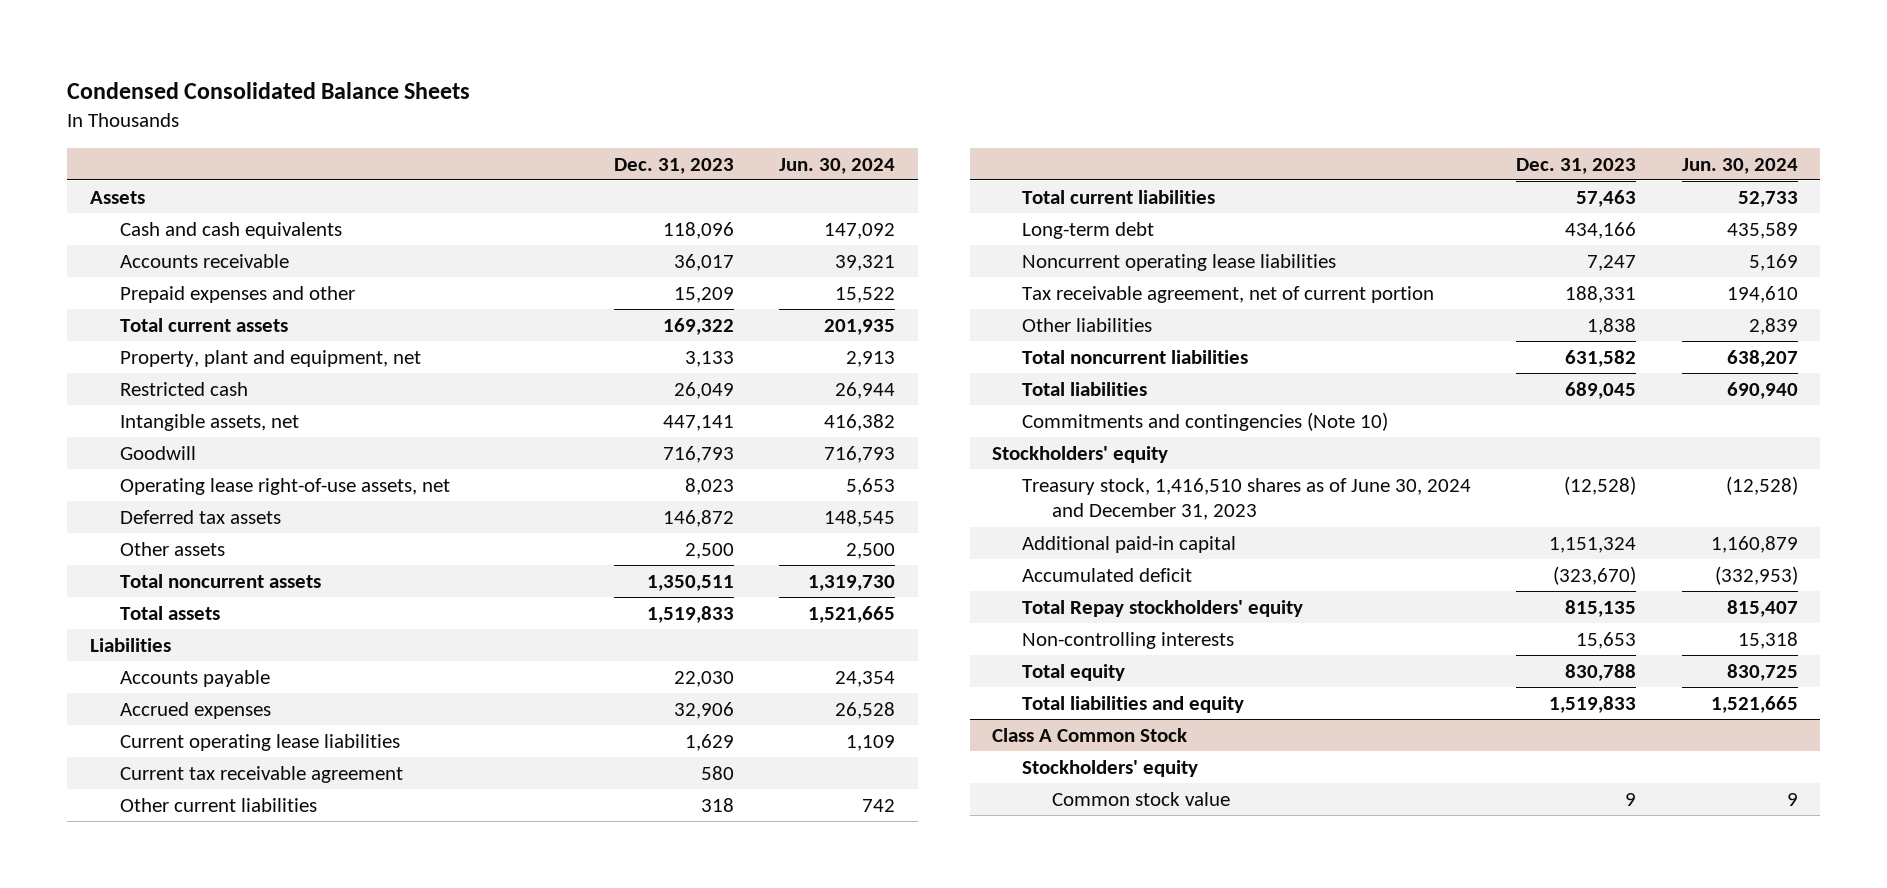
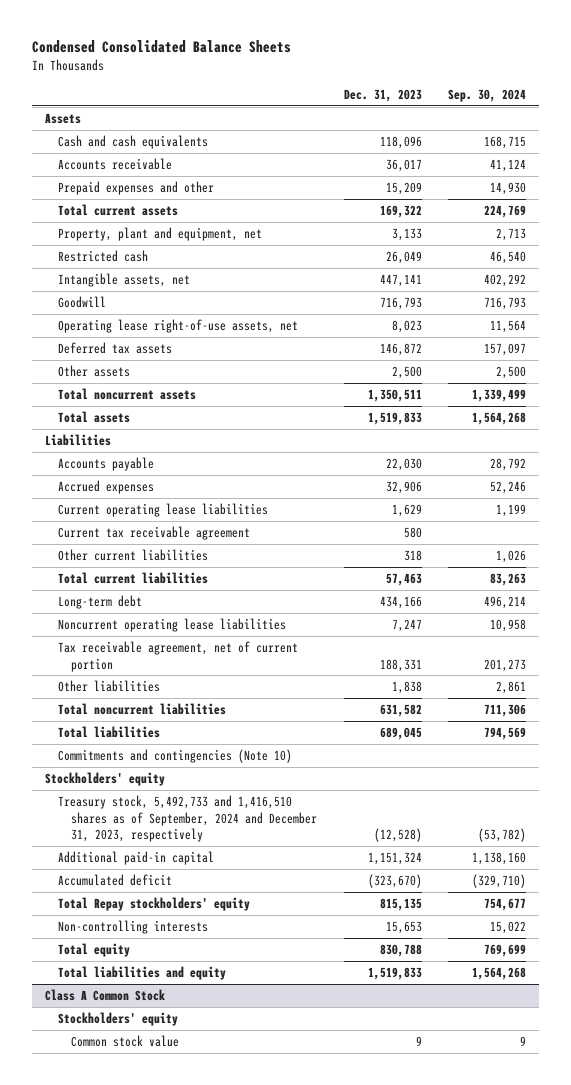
[779,157,896,174] Jun. 30, 2024 -> none
none -> [448,88,527,102] Sep. 30, 2024
[1022,477,1472,521] Treasury stock, 1,416,510 shares as of June 30, 2024 and December 31, 2023 -> [58,794,318,843] Treasury stock, 5,492,733 and 1,416,510 shares as of September, 2024 and December 31, 2023, respectively

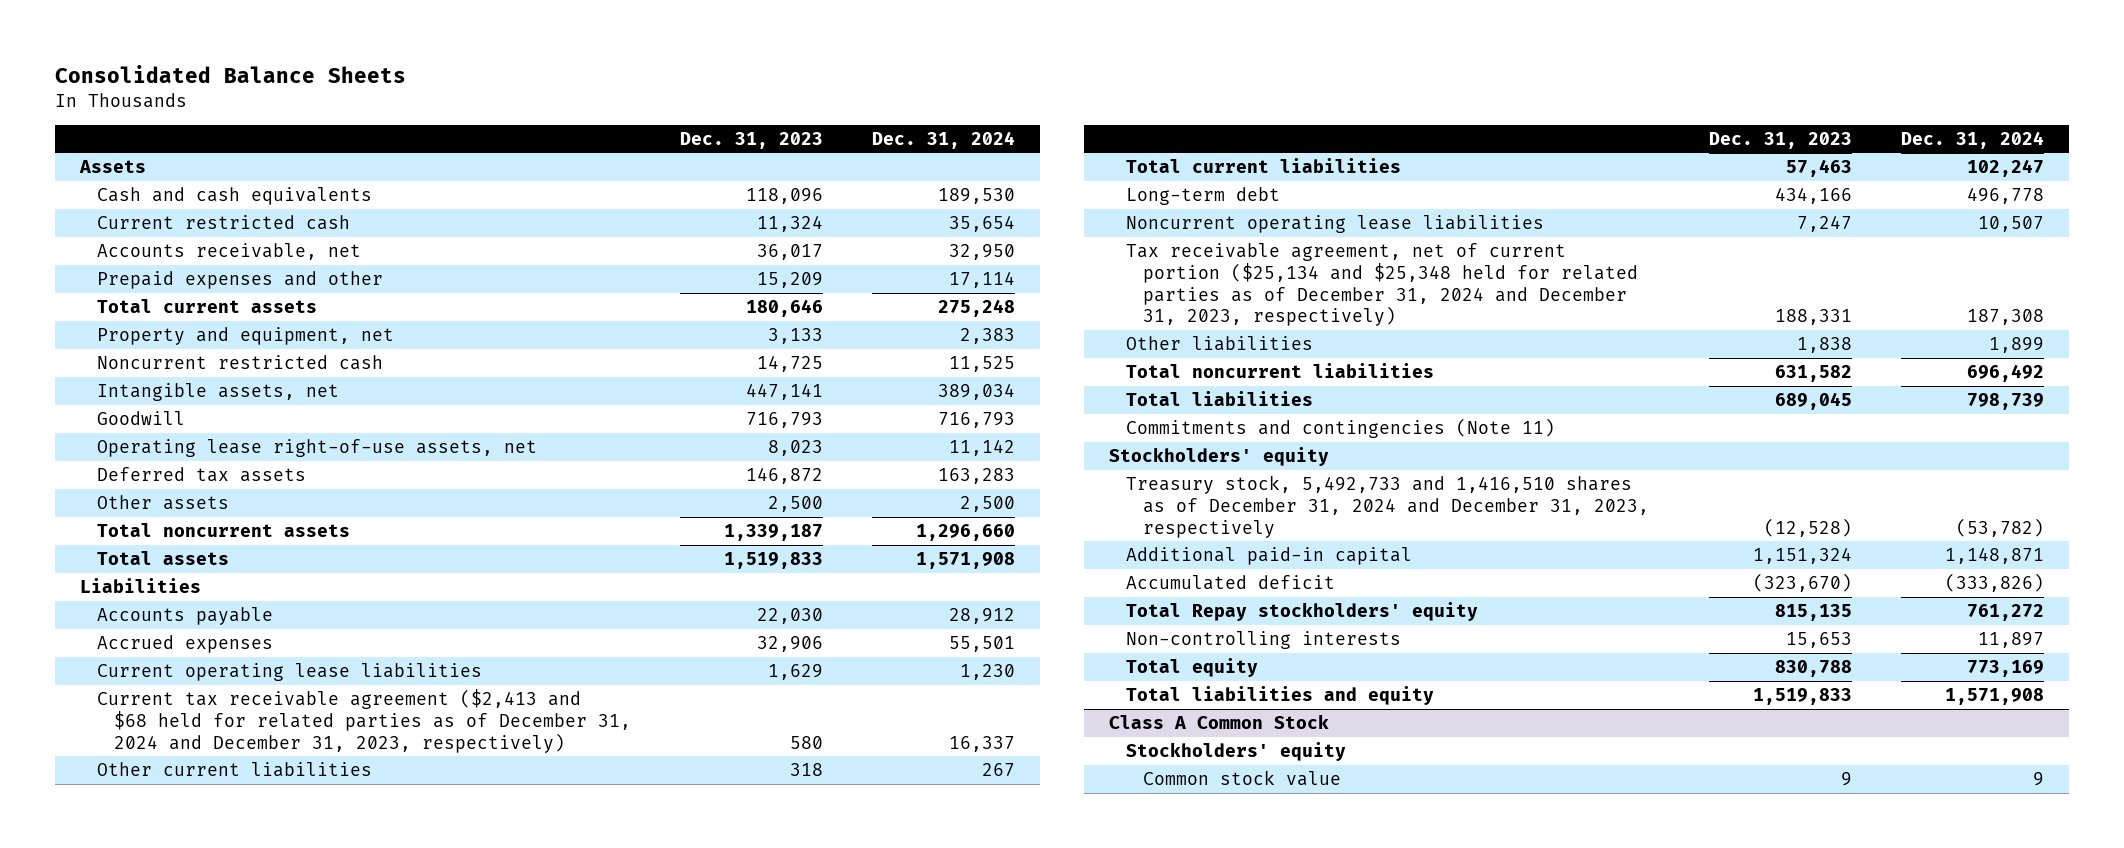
[32,40,292,54] Condensed Consolidated Balance Sheets -> [55,64,407,83] Consolidated Balance Sheets
[448,88,527,102] Sep. 30, 2024 -> none
none -> [872,130,1016,149] Dec. 31, 2024
none -> [96,215,350,231] Current restricted cash
[58,157,173,170] Accounts receivable -> [96,243,361,261] Accounts receivable, net
[379,204,422,218] 169,322 -> [746,299,824,318] 180,646
[58,226,263,241] Property, plant and equipment, net -> [96,327,394,346] Property and equipment, net
[58,249,149,262] Restricted cash -> [96,355,383,371] Noncurrent restricted cash
[385,250,422,264] 26,049 -> [757,355,824,373] 14,725
[367,388,422,402] 1,350,511 -> [724,524,824,542] 1,339,187
[58,525,251,540] Current tax receivable agreement -> [96,689,631,753] Current tax receivable agreement ($2,413 and $68 held for related parties as of December 31, 2024 and December 31, 2023, respectively)
[58,640,299,672] Tax receivable agreement, net of current portion -> [1125,243,1638,327] Tax receivable agreement, net of current portion ($25,134 and $25,348 held for related parties as of December 31, 2024 and December 31, 2023, respectively)
[58,748,293,763] Commitments and contingencies (Note 10) -> [1125,418,1555,439] Commitments and contingencies (Note 11)
[58,794,318,843] Treasury stock, 5,492,733 and 1,416,510 shares as of September, 2024 and December 31, 2023, respectively -> [1125,475,1649,538] Treasury stock, 5,492,733 and 1,416,510 shares as of December 31, 2024 and December 31, 2023, respectively

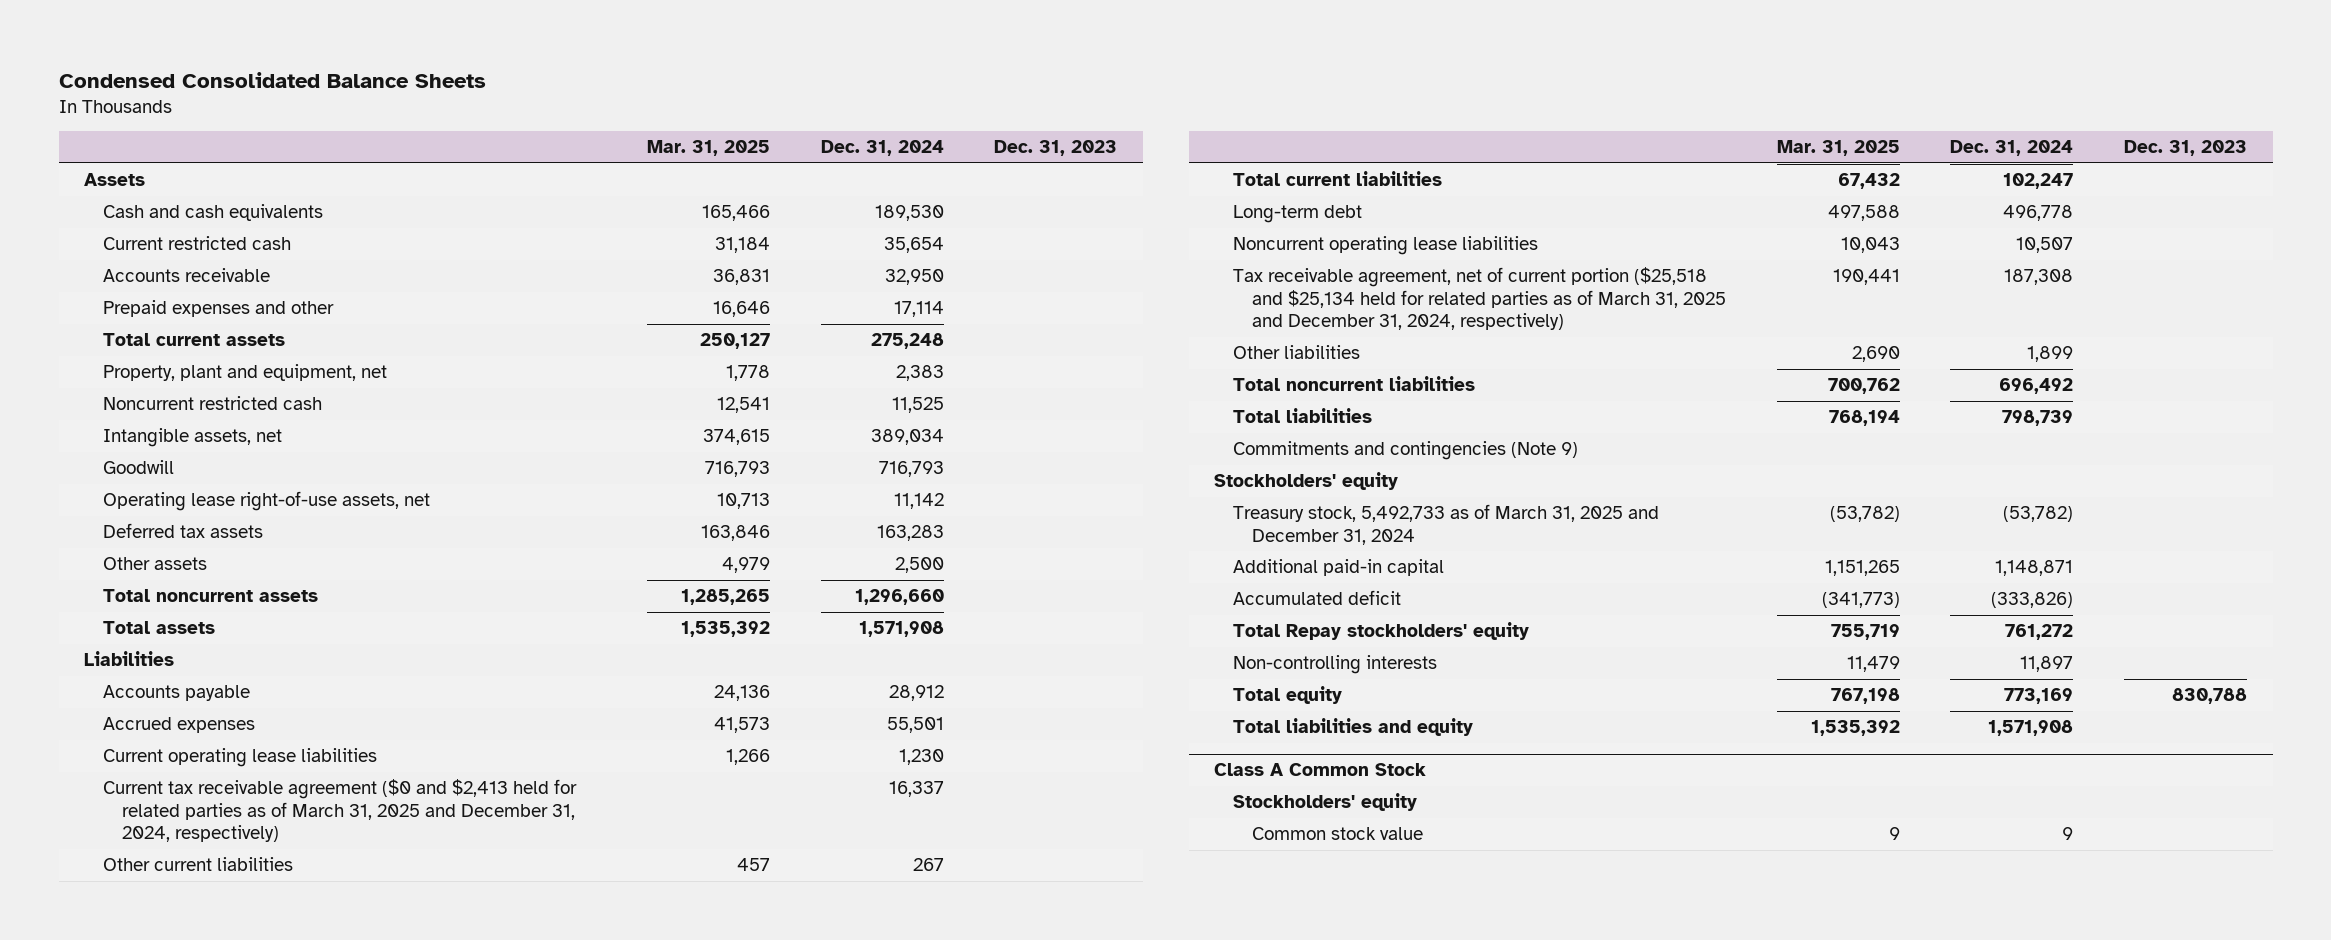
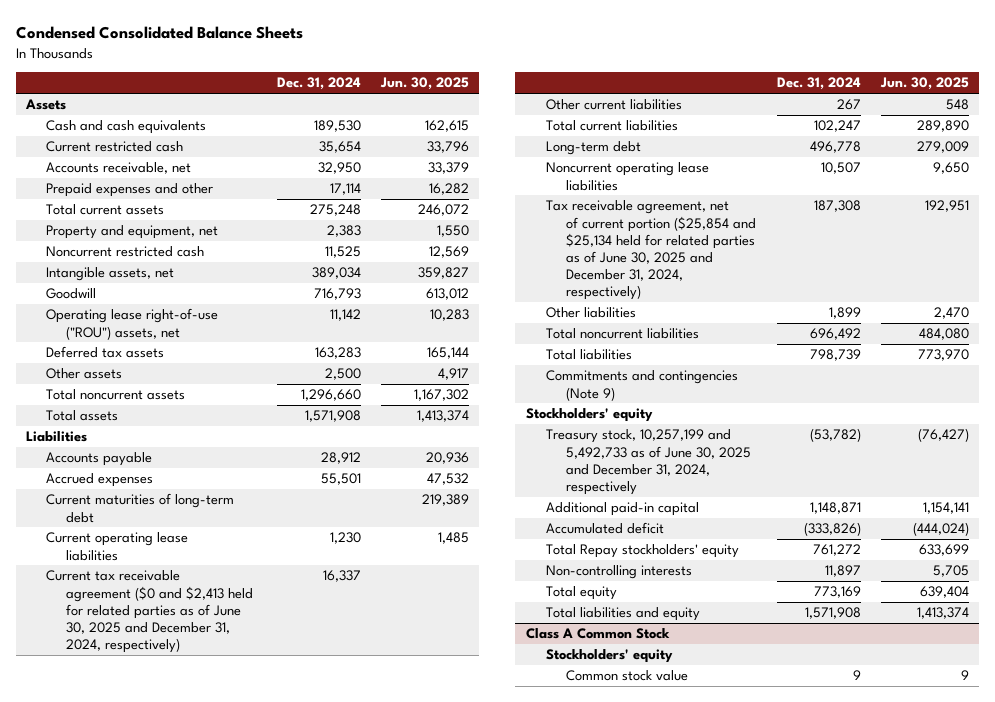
[646,140,770,157] Mar. 31, 2025 -> none
[994,140,1118,157] Dec. 31, 2023 -> none
none -> [380,77,470,91] Jun. 30, 2025
[103,268,271,283] Accounts receivable -> [46,162,192,175] Accounts receivable, net
[103,364,388,382] Property, plant and equipment, net -> [46,225,219,240] Property and equipment, net
[103,491,431,512] Operating lease right-of-use assets, net -> [46,308,219,340] Operating lease right-of-use ("ROU") assets, net
none -> [46,493,235,523] Current maturities of long-term debt
[103,779,578,843] Current tax receivable agreement ($0 and $2,413 held for related parties as of March 31, 2025 and December 31, 2024, respectively) -> [46,570,254,654] Current tax receivable agreement ($0 and $2,413 held for related parties as of June 30, 2025 and December 31, 2024, respectively)
[1233,267,1726,331] Tax receivable agreement, net of current portion ($25,518 and $25,134 held for related parties as of March 31, 2025 and December 31, 2024, respectively) -> [545,200,757,301] Tax receivable agreement, net of current portion ($25,854 and $25,134 held for related parties as of June 30, 2025 and December 31, 2024, respectively)
[1233,504,1660,545] Treasury stock, 5,492,733 as of March 31, 2025 and December 31, 2024 -> [545,429,752,495] Treasury stock, 10,257,199 and 5,492,733 as of June 30, 2025 and December 31, 2024, respectively

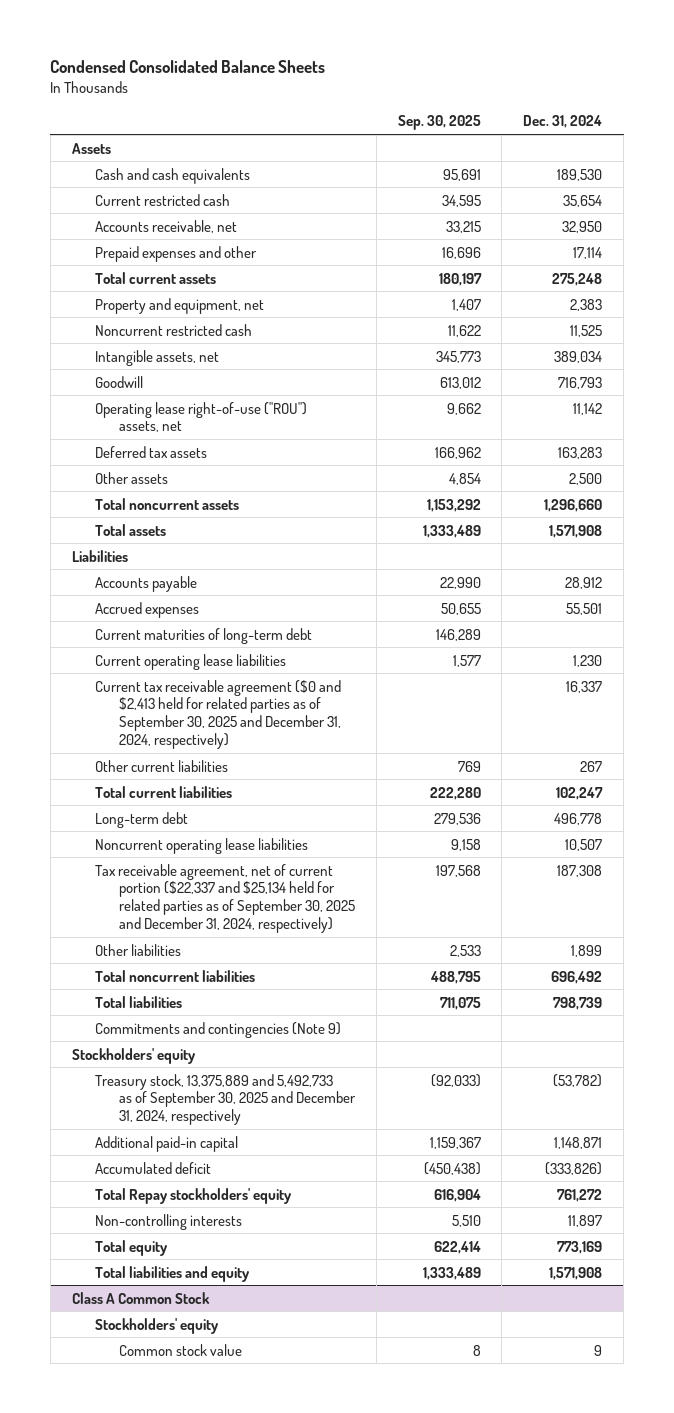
[380,77,470,91] Jun. 30, 2025 -> none
none -> [397,115,481,131] Sep. 30, 2025
[46,570,254,654] Current tax receivable agreement ($0 and $2,413 held for related parties as of June 30, 2025 and December 31, 2024, respectively) -> [95,679,342,750] Current tax receivable agreement ($0 and $2,413 held for related parties as of September 30, 2025 and December 31, 2024, respectively)
[545,200,757,301] Tax receivable agreement, net of current portion ($25,854 and $25,134 held for related parties as of June 30, 2025 and December 31, 2024, respectively) -> [95,863,355,934] Tax receivable agreement, net of current portion ($22,337 and $25,134 held for related parties as of September 30, 2025 and December 31, 2024, respectively)
[545,429,752,495] Treasury stock, 10,257,199 and 5,492,733 as of June 30, 2025 and December 31, 2024, respectively -> [95,1073,356,1126] Treasury stock, 13,375,889 and 5,492,733 as of September 30, 2025 and December 31, 2024, respectively

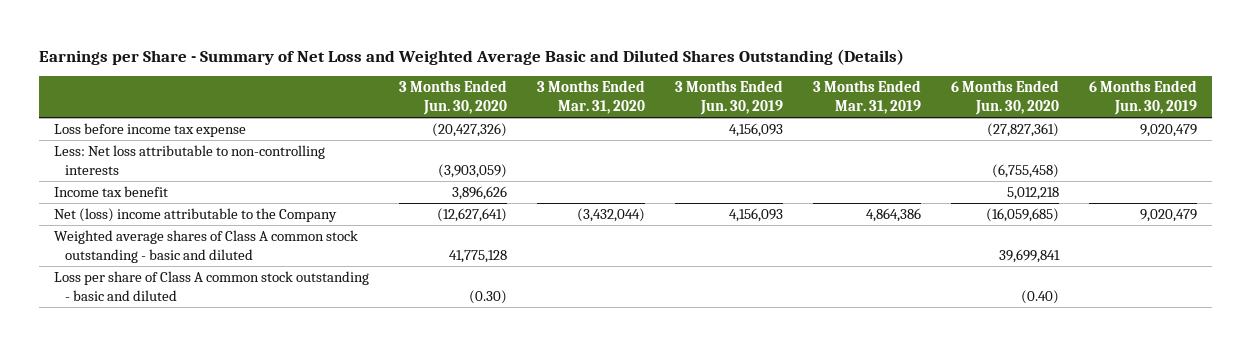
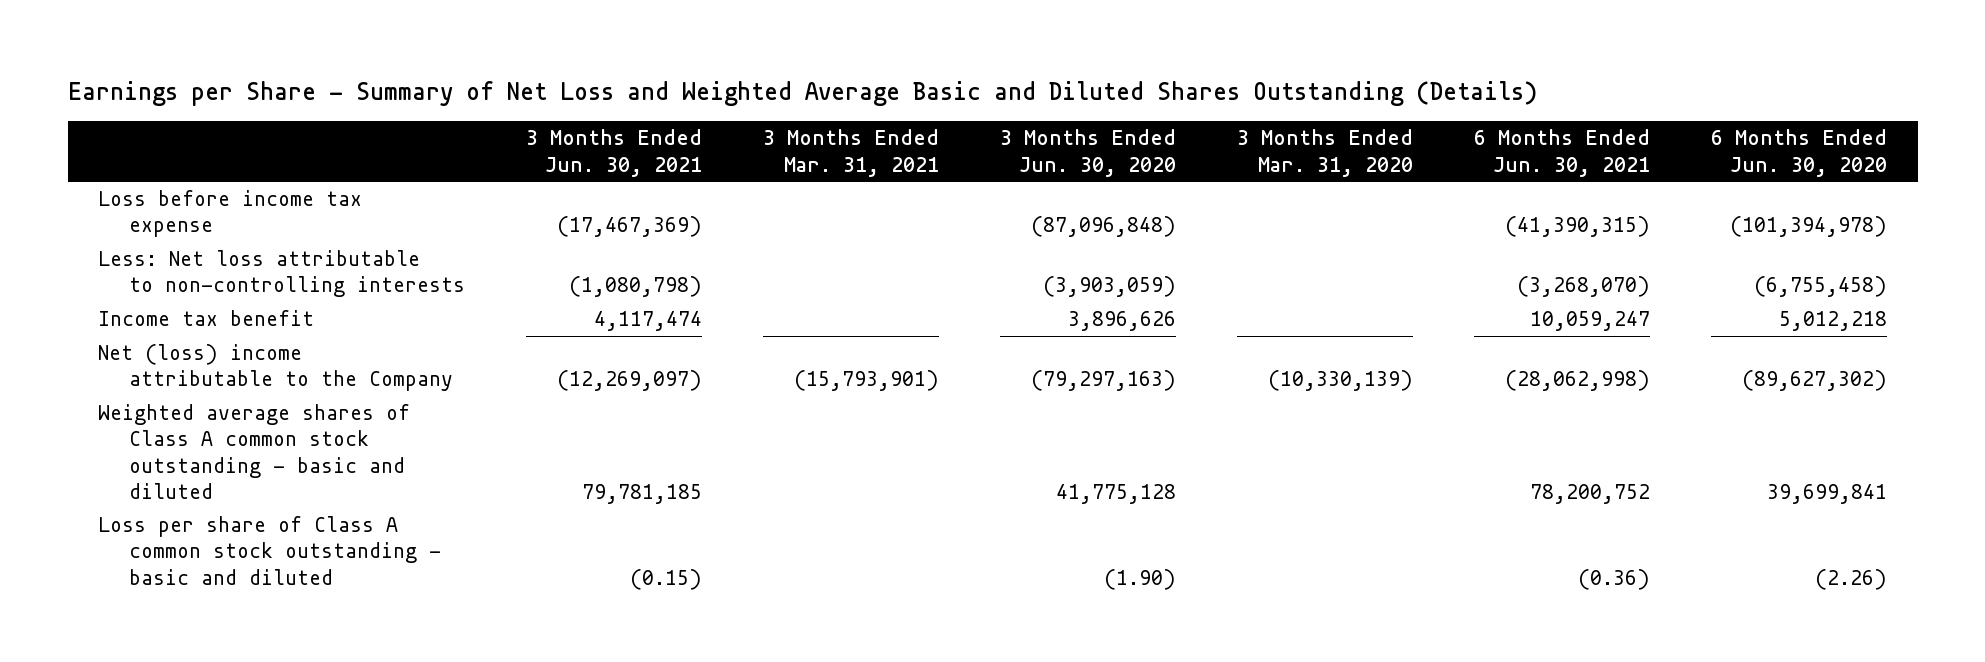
[675,80,784,115] 3 Months Ended Jun. 30, 2019 -> none
[812,80,921,114] 3 Months Ended Mar. 31, 2019 -> none
[1088,80,1197,115] 6 Months Ended Jun. 30, 2019 -> none
none -> [526,129,703,177] 3 Months Ended Jun. 30, 2021
none -> [763,129,940,177] 3 Months Ended Mar. 31, 2021
none -> [1474,129,1651,177] 6 Months Ended Jun. 30, 2021
[432,123,508,138] (20,427,326) -> [1031,216,1177,238] (87,096,848)
[986,123,1059,138] (27,827,361) -> [1730,216,1888,238] (101,394,978)
[437,208,508,223] (12,627,641) -> [1031,370,1177,392] (79,297,163)
[577,208,646,223] (3,432,044) -> [1268,370,1414,392] (10,330,139)
[985,208,1059,223] (16,059,685) -> [1742,370,1888,392] (89,627,302)
[469,289,508,304] (0.30) -> [1104,568,1177,590] (1.90)
[1020,289,1059,304] (0.40) -> [1815,568,1888,590] (2.26)

